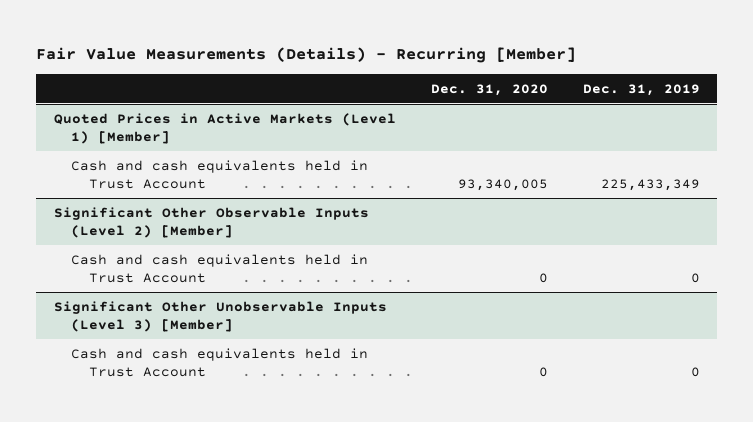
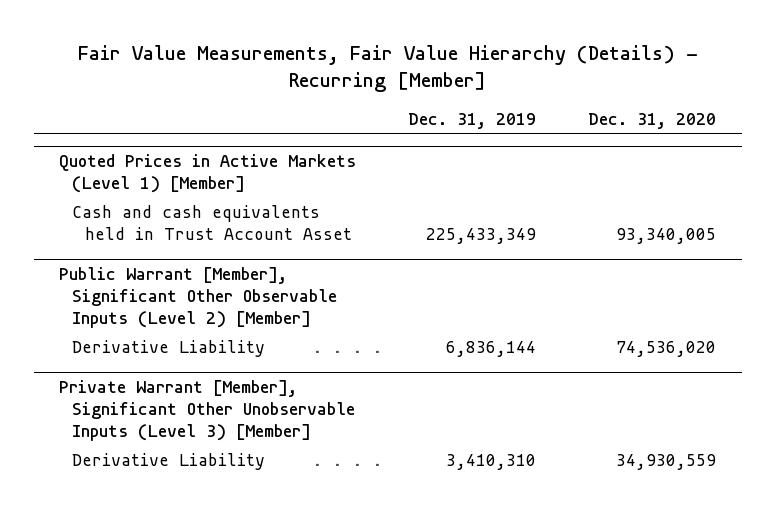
[36,47,577,64] Fair Value Measurements (Details) - Recurring [Member] -> [77,45,698,93] Fair Value Measurements, Fair Value Hierarchy (Details) - Recurring [Member]
[71,253,369,284] Cash and cash equivalents held in Trust Account -> none
[71,347,369,378] Cash and cash equivalents held in Trust Account -> none
[71,159,369,190] Cash and cash equivalents held in Trust Account -> [72,204,353,240] Cash and cash equivalents held in Trust Account Asset
[53,206,369,239] Significant Other Observable Inputs (Level 2) [Member] -> [59,266,338,328] Public Warrant [Member], Significant Other Observable Inputs (Level 2) [Member]
none -> [72,339,266,357] Derivative Liability
[53,300,387,333] Significant Other Unobservable Inputs (Level 3) [Member] -> [59,379,356,441] Private Warrant [Member], Significant Other Unobservable Inputs (Level 3) [Member]
none -> [72,452,266,470] Derivative Liability

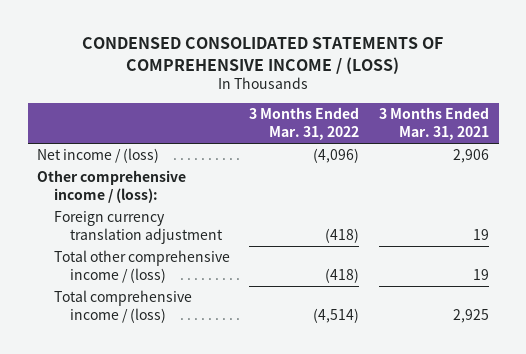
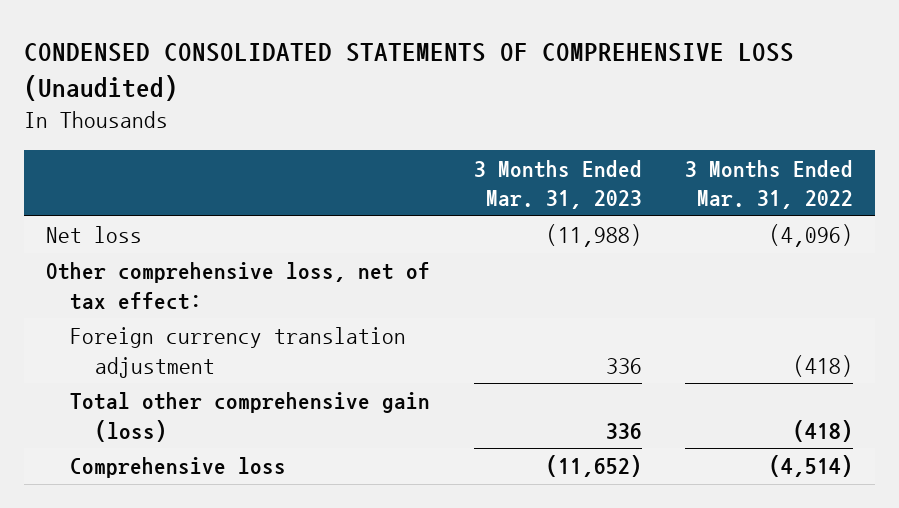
[82,37,444,74] CONDENSED CONSOLIDATED STATEMENTS OF COMPREHENSIVE INCOME / (LOSS) -> [24,43,795,102] CONDENSED CONSOLIDATED STATEMENTS OF COMPREHENSIVE LOSS (Unaudited)
[378,107,489,141] 3 Months Ended Mar. 31, 2021 -> none
none -> [473,159,642,210] 3 Months Ended Mar. 31, 2023
[37,148,160,164] Net income / (loss) -> [46,226,143,244] Net loss
[37,170,187,203] Other comprehensive income / (loss): -> [46,262,431,310] Other comprehensive loss, net of tax effect:
[53,250,230,283] Total other comprehensive income / (loss) -> [70,392,431,442] Total other comprehensive gain (loss)
[53,290,192,323] Total comprehensive income / (loss) -> [70,457,287,479] Comprehensive loss

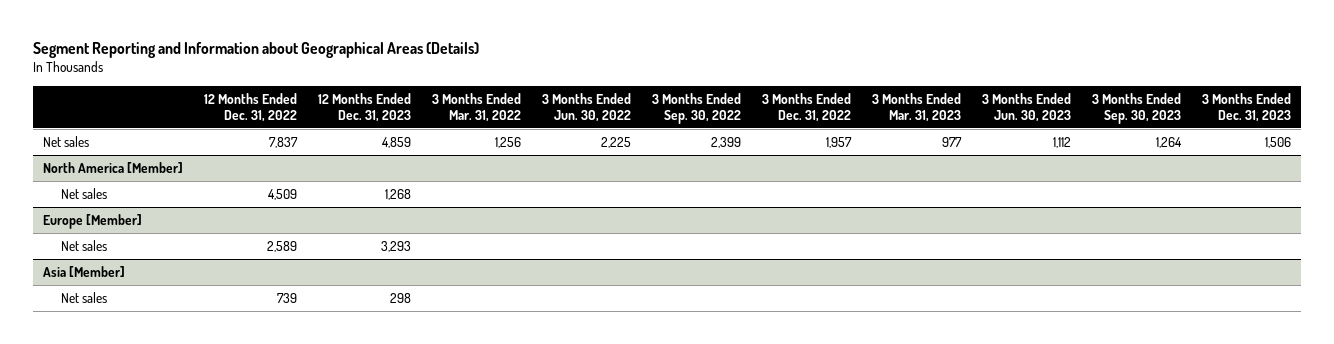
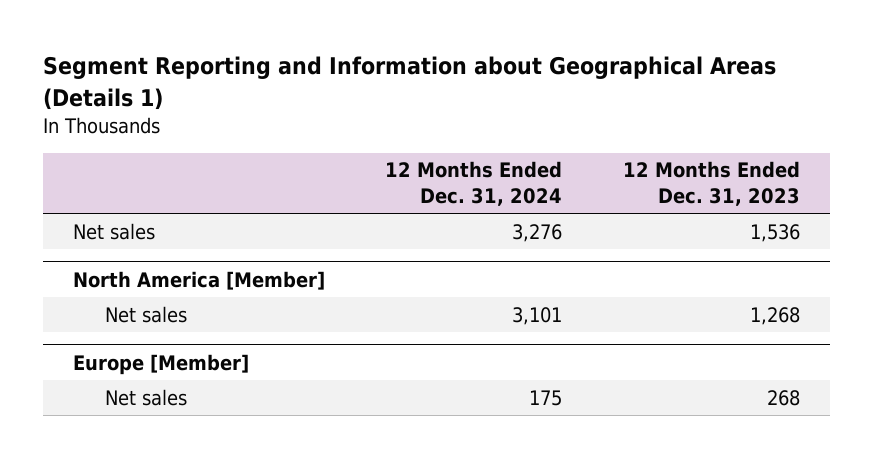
[32,41,479,58] Segment Reporting and Information about Geographical Areas (Details) -> [43,56,777,110] Segment Reporting and Information about Geographical Areas (Details 1)
[204,92,298,123] 12 Months Ended Dec. 31, 2022 -> none
[432,92,522,123] 3 Months Ended Mar. 31, 2022 -> none
[542,92,632,123] 3 Months Ended Jun. 30, 2022 -> none
[652,92,742,125] 3 Months Ended Sep. 30, 2022 -> none
[762,92,852,123] 3 Months Ended Dec. 31, 2022 -> none
[871,92,961,123] 3 Months Ended Mar. 31, 2023 -> none
[981,92,1071,123] 3 Months Ended Jun. 30, 2023 -> none
[1091,92,1181,125] 3 Months Ended Sep. 30, 2023 -> none
[1201,92,1291,123] 3 Months Ended Dec. 31, 2023 -> none
none -> [385,161,563,207] 12 Months Ended Dec. 31, 2024
[382,136,412,148] 4,859 -> [749,223,800,242] 1,536
[43,265,126,277] Asia [Member] -> none
[60,291,107,303] Net sales -> none
[381,240,412,252] 3,293 -> [766,389,800,406] 268

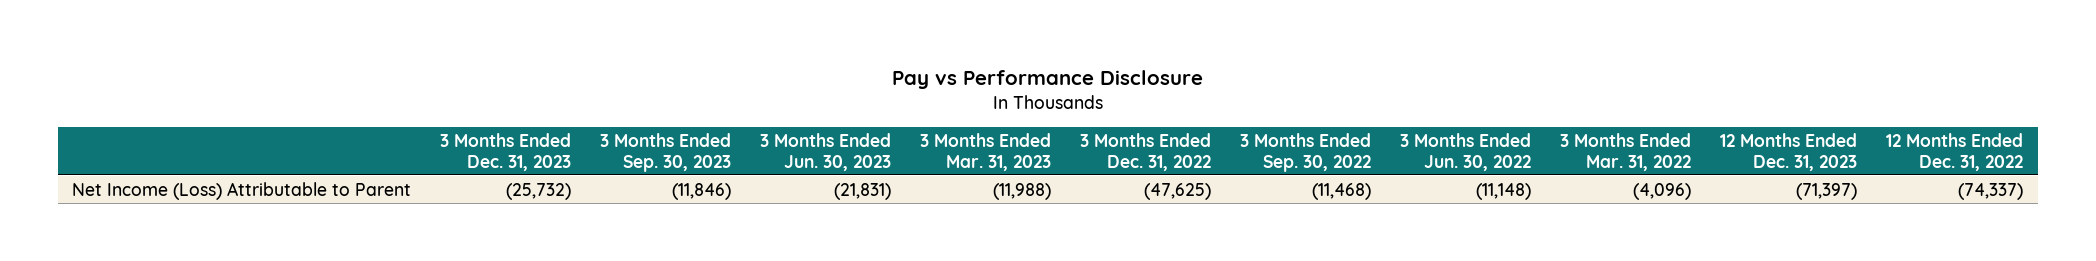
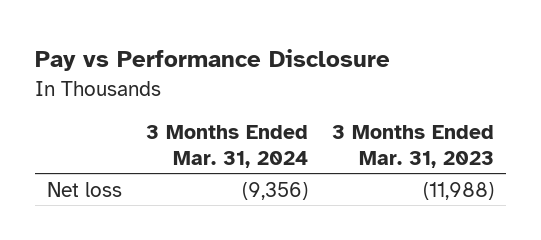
[440,132,572,171] 3 Months Ended Dec. 31, 2023 -> none
[600,132,732,172] 3 Months Ended Sep. 30, 2023 -> none
[760,132,892,171] 3 Months Ended Jun. 30, 2023 -> none
[1080,132,1212,171] 3 Months Ended Dec. 31, 2022 -> none
[1240,132,1372,172] 3 Months Ended Sep. 30, 2022 -> none
[1400,132,1532,171] 3 Months Ended Jun. 30, 2022 -> none
[1560,132,1692,171] 3 Months Ended Mar. 31, 2022 -> none
[1720,132,1858,171] 12 Months Ended Dec. 31, 2023 -> none
[1886,132,2024,171] 12 Months Ended Dec. 31, 2022 -> none
none -> [145,125,308,168] 3 Months Ended Mar. 31, 2024
[72,181,412,200] Net Income (Loss) Attributable to Parent -> [46,181,122,197] Net loss

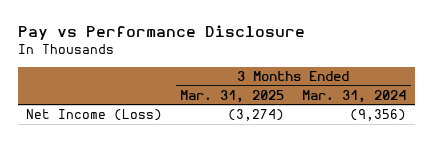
[331,125,494,168] 3 Months Ended Mar. 31, 2023 -> none
none -> [180,89,285,103] Mar. 31, 2025
[46,181,122,197] Net loss -> [26,109,163,122] Net Income (Loss)

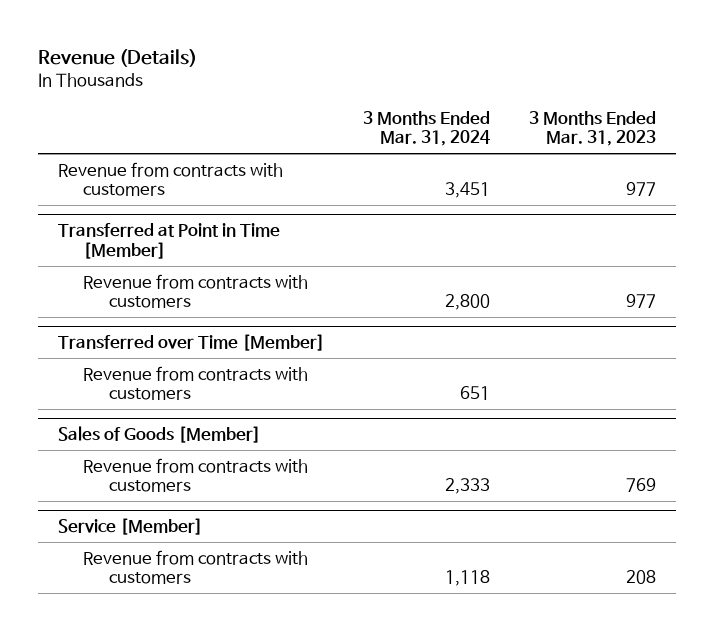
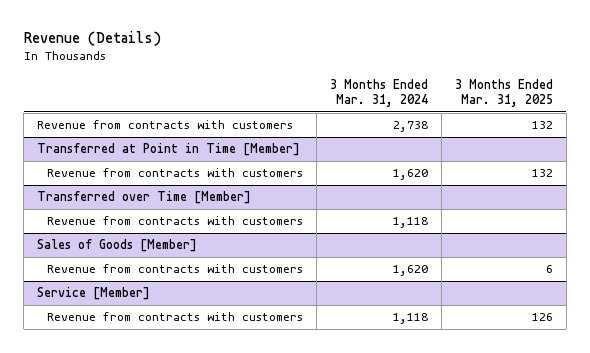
[529,110,657,147] 3 Months Ended Mar. 31, 2023 -> none
none -> [454,79,553,108] 3 Months Ended Mar. 31, 2025
[445,182,491,199] 3,451 -> [392,121,428,133] 2,738
[445,294,491,311] 2,800 -> [392,169,428,181] 1,620
[460,386,491,401] 651 -> [392,217,428,229] 1,118
[445,478,491,495] 2,333 -> [392,265,428,277] 1,620

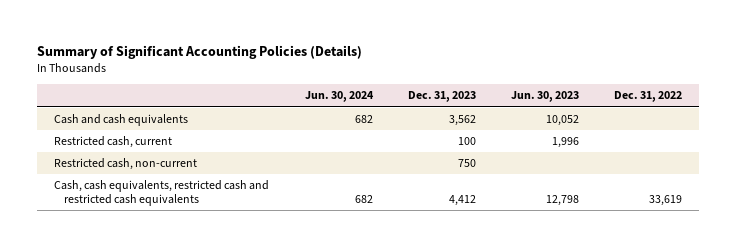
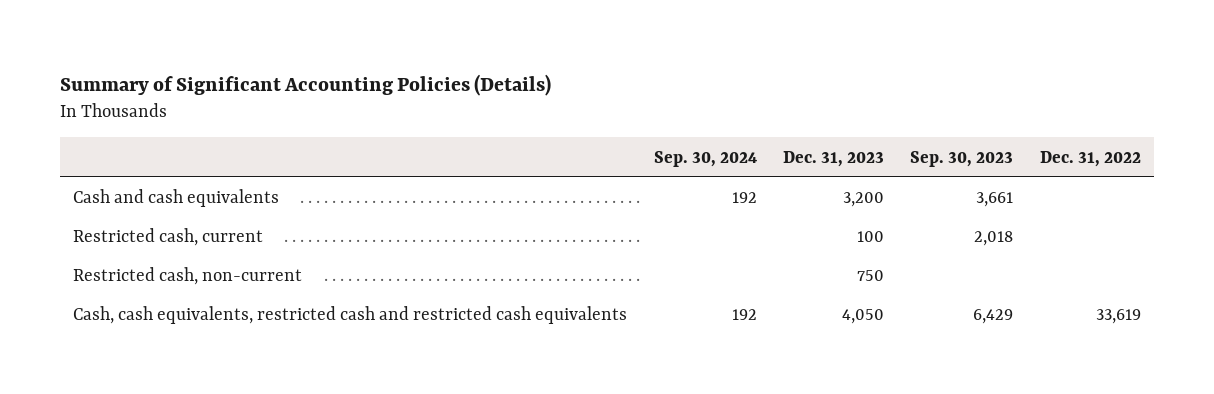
[304,91,374,103] Jun. 30, 2024 -> none
[510,91,579,103] Jun. 30, 2023 -> none
none -> [653,150,757,167] Sep. 30, 2024
none -> [910,150,1014,167] Sep. 30, 2023
[448,115,476,127] 3,562 -> [842,192,884,208] 3,200
[448,195,476,207] 4,412 -> [841,309,884,325] 4,050

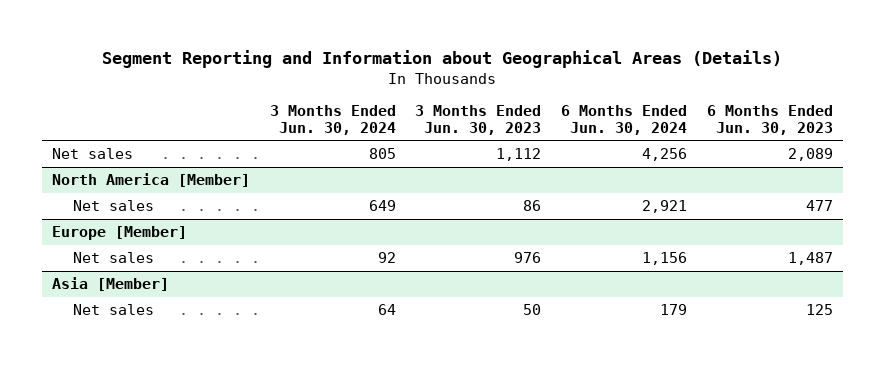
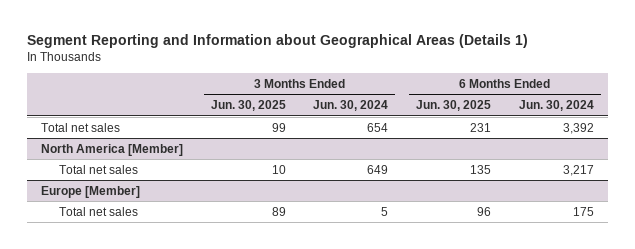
[102,50,783,69] Segment Reporting and Information about Geographical Areas (Details) -> [26,34,528,49] Segment Reporting and Information about Geographical Areas (Details 1)
[415,105,542,135] 3 Months Ended Jun. 30, 2023 -> none
[707,105,834,135] 6 Months Ended Jun. 30, 2023 -> none
none -> [210,100,286,112] Jun. 30, 2025
none -> [416,100,492,112] Jun. 30, 2025
[51,148,133,160] Net sales -> [40,122,120,132] Total net sales
[368,148,396,160] 805 -> [367,122,389,132] 654
[642,148,688,162] 4,256 -> [563,122,595,134] 3,392
[73,200,155,212] Net sales -> [58,164,138,174] Total net sales
[642,200,688,214] 2,921 -> [563,164,595,176] 3,217
[51,277,169,292] Asia [Member] -> none
[73,304,155,316] Net sales -> none
[73,252,155,264] Net sales -> [58,206,138,216] Total net sales
[377,252,396,264] 92 -> [381,206,389,216] 5
[642,252,688,266] 1,156 -> [573,206,595,216] 175

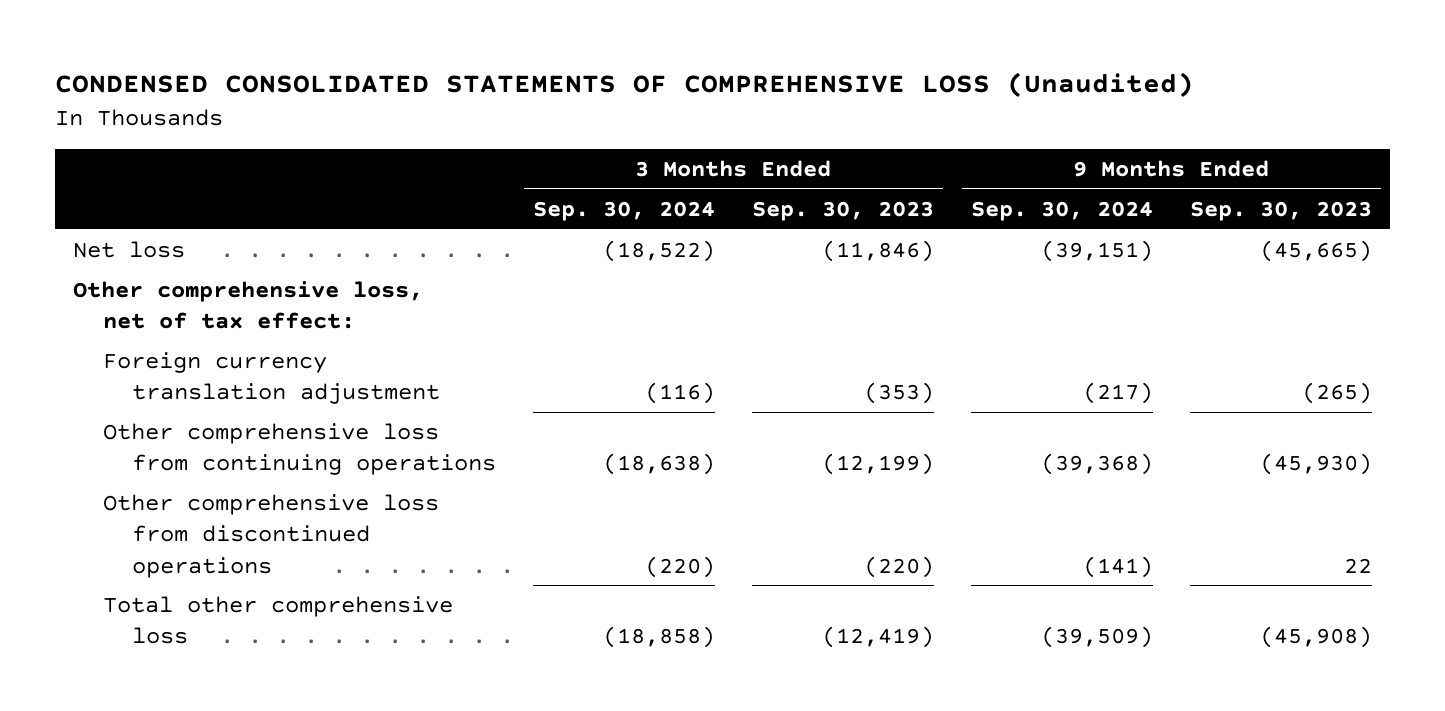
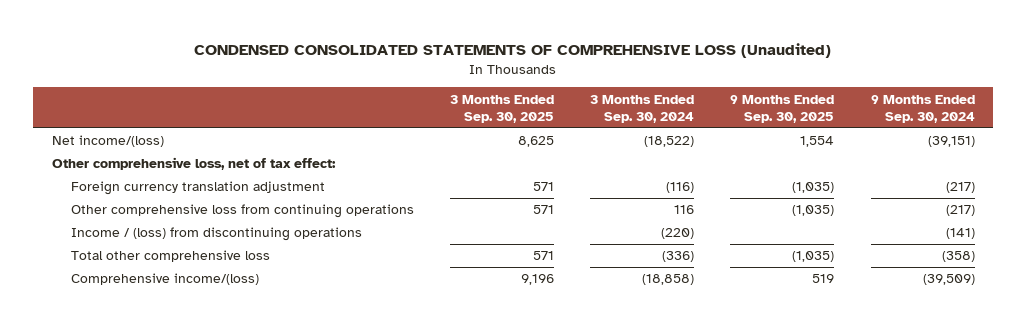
[751,200,934,221] Sep. 30, 2023 -> none
[1189,200,1372,221] Sep. 30, 2023 -> none
none -> [449,94,554,123] 3 Months Ended Sep. 30, 2025
none -> [730,94,835,123] 9 Months Ended Sep. 30, 2025
[73,240,186,258] Net loss -> [51,135,164,148] Net income/(loss)
[602,453,715,476] (18,638) -> [674,205,695,215] 116
[1040,453,1153,476] (39,368) -> [945,205,975,217] (217)
[102,493,439,578] Other comprehensive loss from discontinued operations -> [70,227,362,242] Income / (loss) from discontinuing operations
[602,626,715,649] (18,858) -> [662,251,695,263] (336)
[1040,626,1153,649] (39,509) -> [941,251,975,263] (358)
none -> [70,273,259,286] Comprehensive income/(loss)

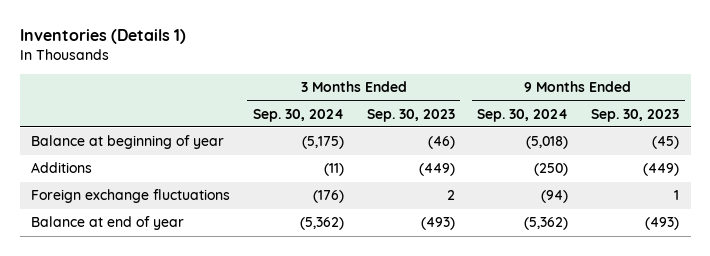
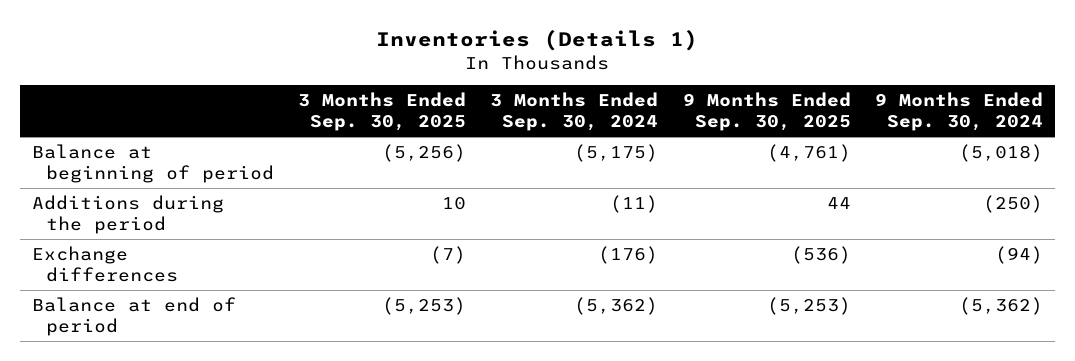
[366,108,455,122] Sep. 30, 2023 -> none
[591,108,680,122] Sep. 30, 2023 -> none
none -> [298,92,467,132] 3 Months Ended Sep. 30, 2025
none -> [682,92,851,132] 9 Months Ended Sep. 30, 2025
[31,135,225,150] Balance at beginning of year -> [31,143,275,183] Balance at beginning of period
[31,162,93,174] Additions -> [31,194,224,234] Additions during the period
[31,189,231,204] Foreign exchange fluctuations -> [31,245,179,282] Exchange differences
[31,216,185,231] Balance at end of year -> [31,296,236,336] Balance at end of period

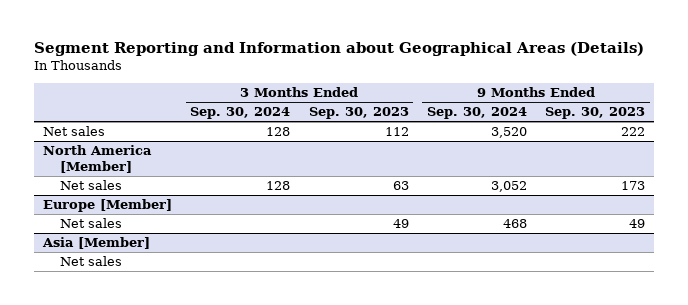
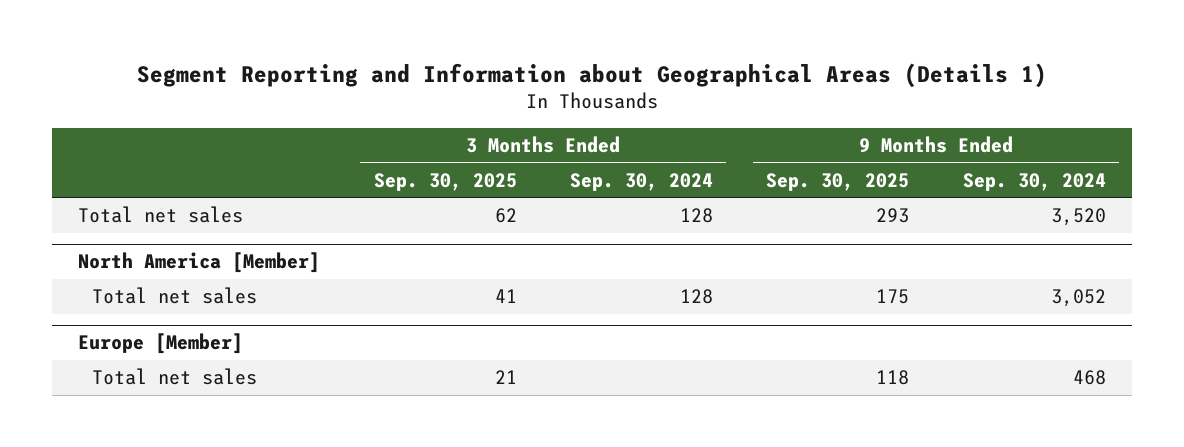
[33,42,644,57] Segment Reporting and Information about Geographical Areas (Details) -> [136,63,1047,89] Segment Reporting and Information about Geographical Areas (Details 1)
[308,107,409,120] Sep. 30, 2023 -> none
[545,107,646,120] Sep. 30, 2023 -> none
none -> [373,172,517,191] Sep. 30, 2025
none -> [766,172,910,191] Sep. 30, 2025
[42,126,105,137] Net sales -> [78,206,244,224] Total net sales
[60,180,123,191] Net sales -> [92,287,258,305] Total net sales
[41,237,150,250] Asia [Member] -> none
[60,256,123,267] Net sales -> none
[60,218,123,229] Net sales -> [92,368,258,386] Total net sales

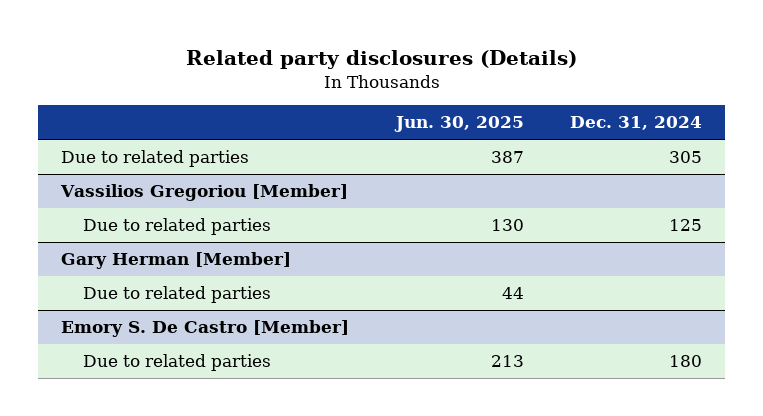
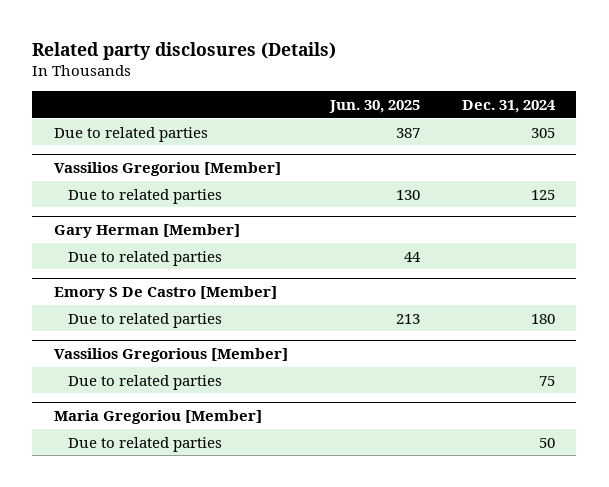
[61,320,350,338] Emory S. De Castro [Member] -> [53,286,277,301] Emory S De Castro [Member]
none -> [53,348,288,363] Vassilios Gregorious [Member]
none -> [67,374,222,390] Due to related parties
none -> [53,410,262,425] Maria Gregoriou [Member]
none -> [67,436,222,452] Due to related parties

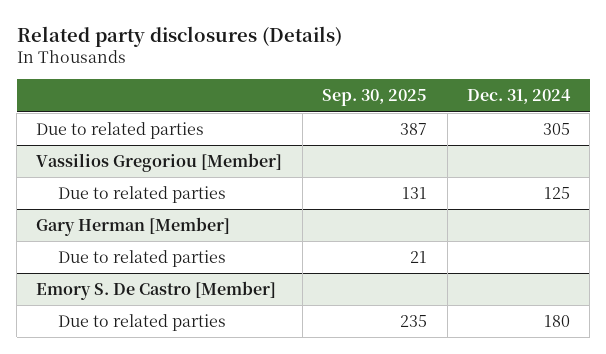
[328,99,420,113] Jun. 30, 2025 -> none
none -> [322,89,428,107] Sep. 30, 2025
[53,286,277,301] Emory S De Castro [Member] -> [36,280,277,300] Emory S. De Castro [Member]
[53,348,288,363] Vassilios Gregorious [Member] -> none
[67,374,222,390] Due to related parties -> none
[53,410,262,425] Maria Gregoriou [Member] -> none
[67,436,222,452] Due to related parties -> none

